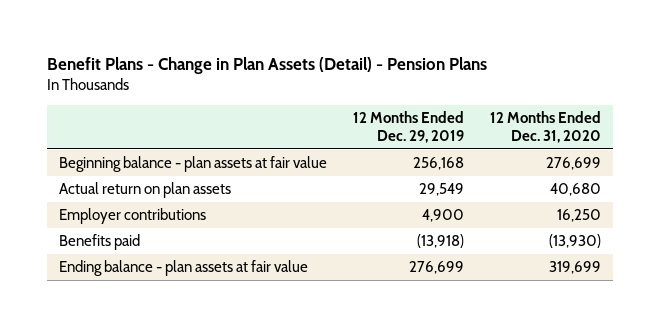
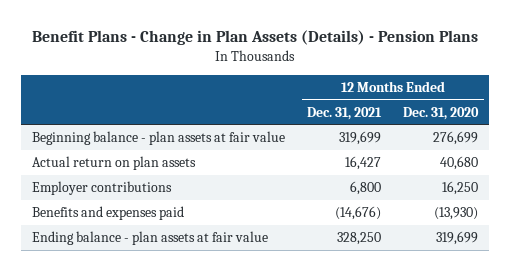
[46,56,487,74] Benefit Plans - Change in Plan Assets (Detail) - Pension Plans -> [32,30,479,46] Benefit Plans - Change in Plan Assets (Details) - Pension Plans
[352,111,464,143] 12 Months Ended Dec. 29, 2019 -> none
none -> [307,106,383,120] Dec. 31, 2021
[59,234,141,251] Benefits paid -> [32,206,185,221] Benefits and expenses paid

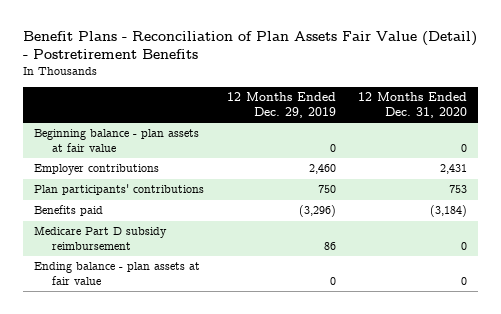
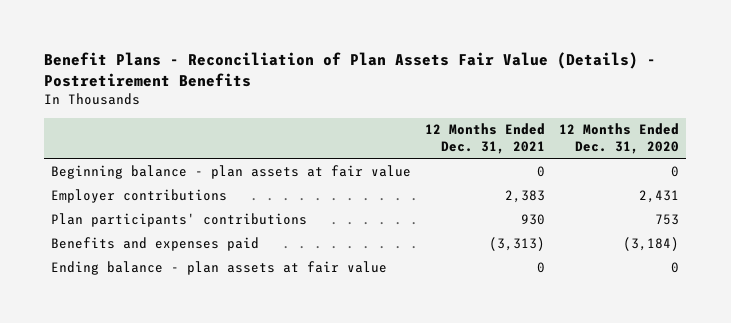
[23,31,478,60] Benefit Plans - Reconciliation of Plan Assets Fair Value (Detail) - Postretirement Benefits -> [44,52,657,87] Benefit Plans - Reconciliation of Plan Assets Fair Value (Details) - Postretirement Benefits
[226,92,336,118] 12 Months Ended Dec. 29, 2019 -> none
none -> [425,123,546,155] 12 Months Ended Dec. 31, 2021
[34,226,168,250] Medicare Part D subsidy reimbursement -> none
[34,205,104,217] Benefits paid -> [51,236,260,251] Benefits and expenses paid

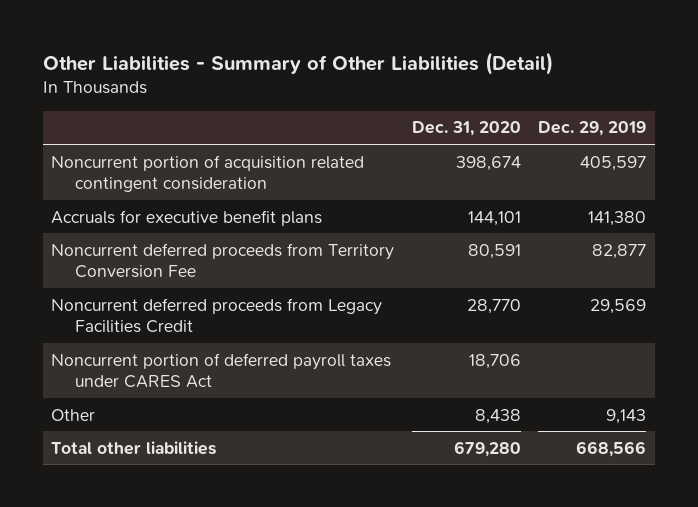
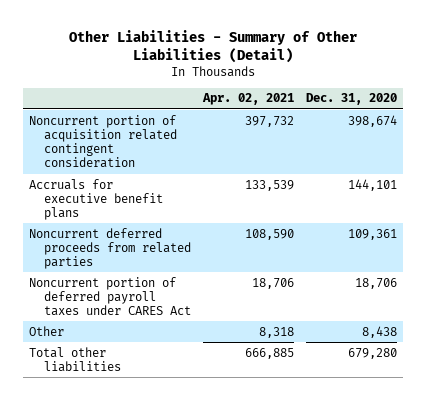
[538,121,647,137] Dec. 29, 2019 -> none
none -> [201,93,294,106] Apr. 02, 2021
[51,242,395,278] Noncurrent deferred proceeds from Territory Conversion Fee -> none
[51,297,383,333] Noncurrent deferred proceeds from Legacy Facilities Credit -> none
none -> [29,227,191,270] Noncurrent deferred proceeds from related parties

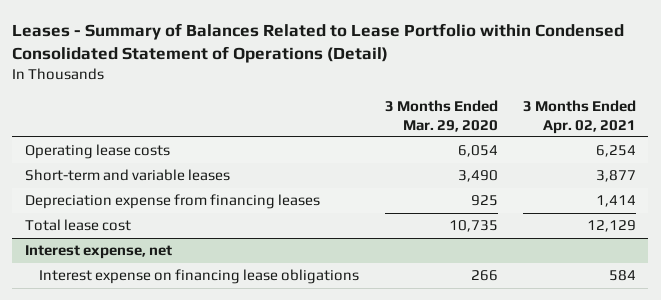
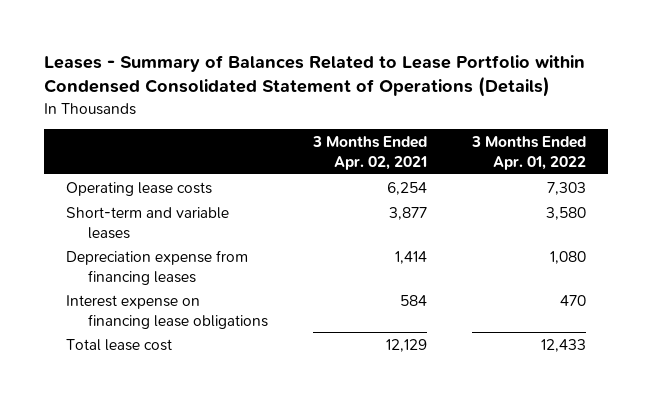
[12,22,625,63] Leases - Summary of Balances Related to Lease Portfolio within Condensed Consolidated Statement of Operations (Detail) -> [43,54,585,98] Leases - Summary of Balances Related to Lease Portfolio within Condensed Consolidated Statement of Operations (Details)
[384,100,498,132] 3 Months Ended Mar. 29, 2020 -> none
none -> [470,135,586,170] 3 Months Ended Apr. 01, 2022
[25,245,173,260] Interest expense, net -> none
[25,219,132,232] Total lease cost -> [65,338,172,351] Total lease cost

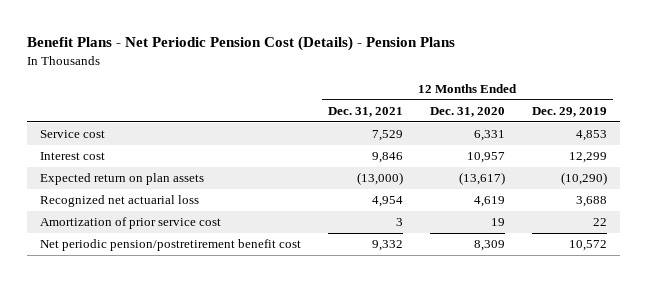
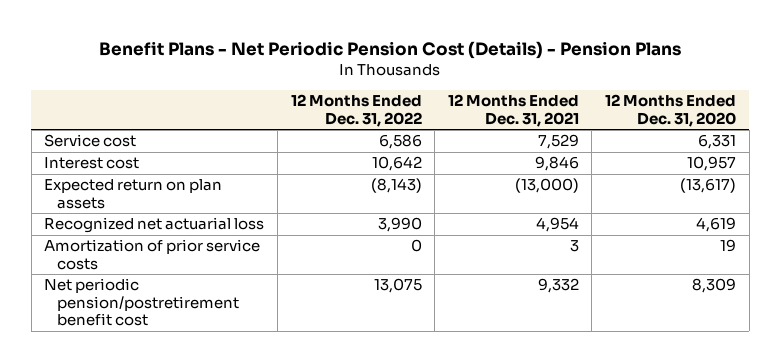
[531,107,607,118] Dec. 29, 2019 -> none
none -> [290,94,422,127] 12 Months Ended Dec. 31, 2022
[40,217,222,230] Amortization of prior service cost -> [44,239,261,270] Amortization of prior service costs

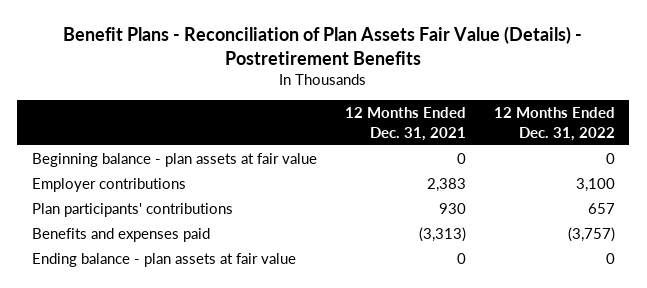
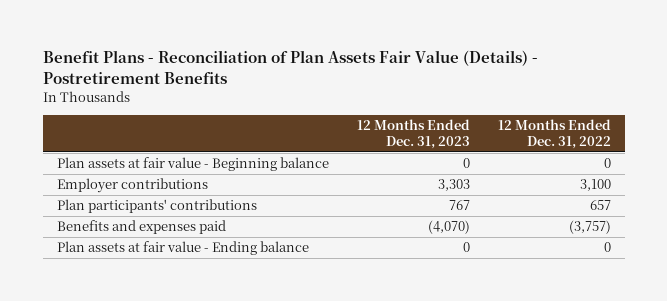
[344,107,466,141] 12 Months Ended Dec. 31, 2021 -> none
none -> [356,119,470,150] 12 Months Ended Dec. 31, 2023
[31,152,317,167] Beginning balance - plan assets at fair value -> [56,157,329,172] Plan assets at fair value - Beginning balance
[31,252,296,267] Ending balance - plan assets at fair value -> [56,241,309,256] Plan assets at fair value - Ending balance

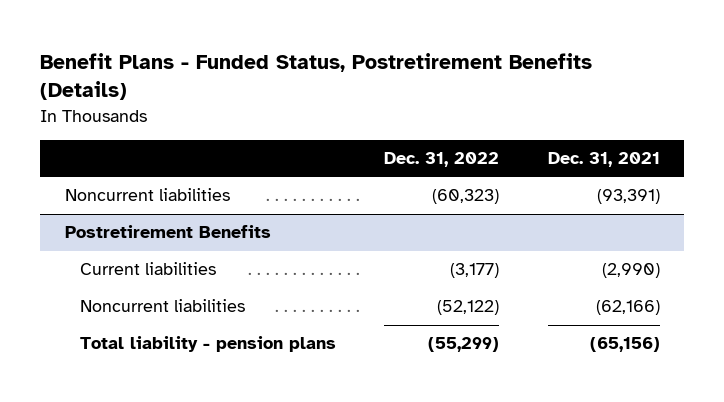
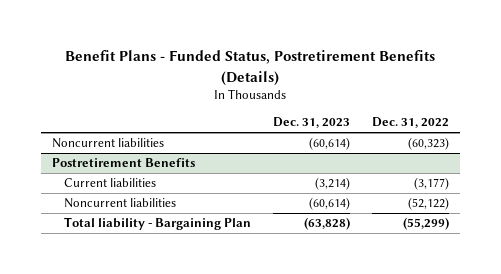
[547,152,660,168] Dec. 31, 2021 -> none
none -> [273,117,351,129] Dec. 31, 2023
[80,336,337,353] Total liability - pension plans -> [64,217,252,231] Total liability - Bargaining Plan

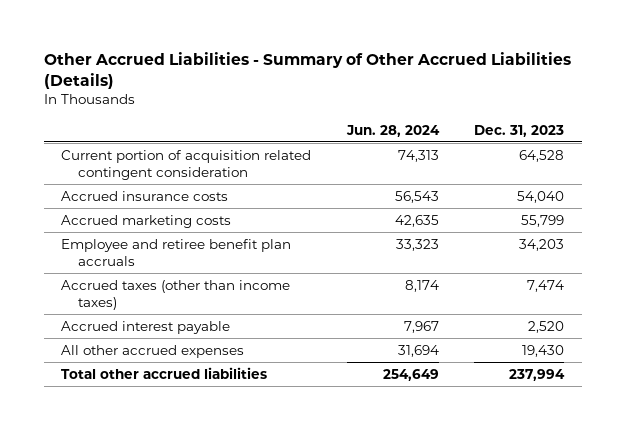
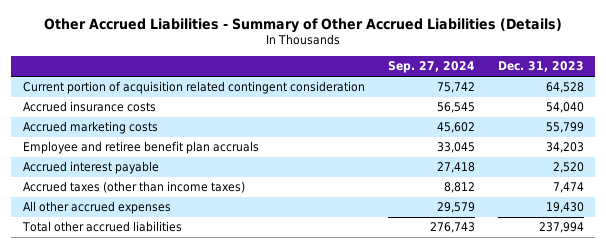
[345,124,440,137] Jun. 28, 2024 -> none
none -> [387,61,475,74] Sep. 27, 2024
[61,279,291,310] Accrued taxes (other than income taxes) -> [22,181,245,194] Accrued taxes (other than income taxes)

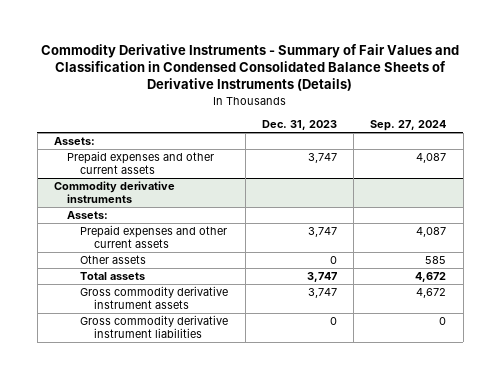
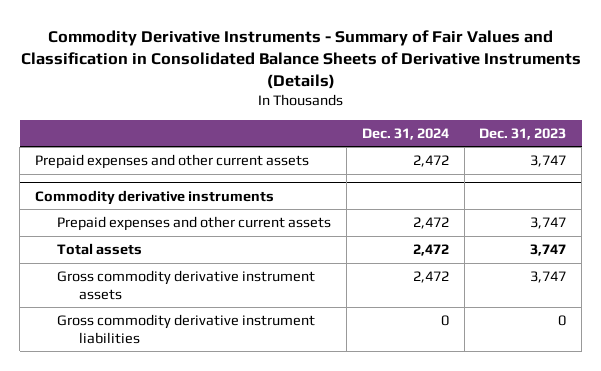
[41,43,460,92] Commodity Derivative Instruments - Summary of Fair Values and Classification in Condensed Consolidated Balance Sheets of Derivative Instruments (Details) -> [20,29,581,90] Commodity Derivative Instruments - Summary of Fair Values and Classification in Consolidated Balance Sheets of Derivative Instruments (Details)
[370,120,447,132] Sep. 27, 2024 -> none
none -> [361,127,449,140] Dec. 31, 2024
[53,137,95,146] Assets: -> none
[67,211,109,220] Assets: -> none
[80,255,147,265] Other assets -> none

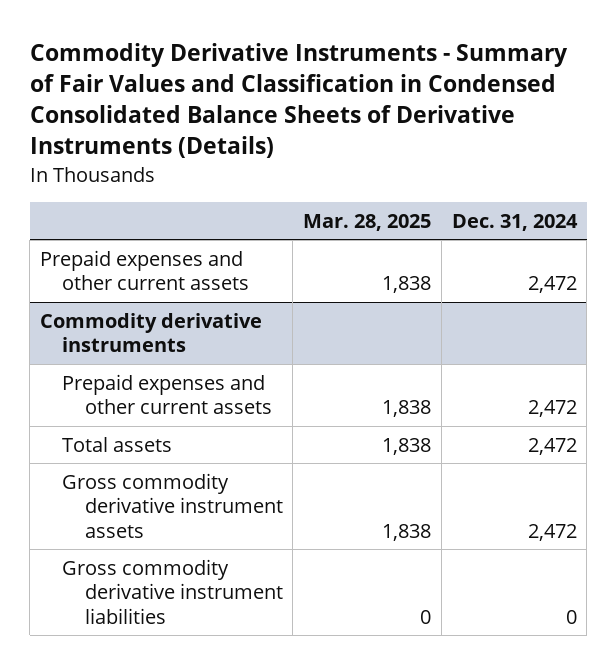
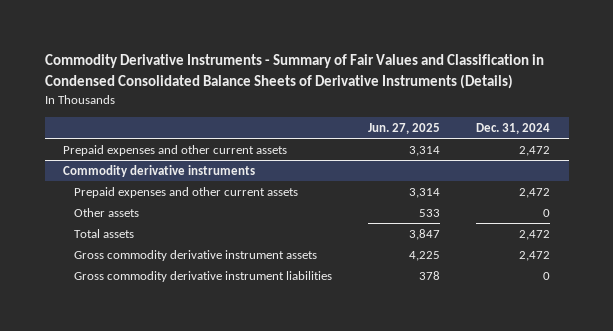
[303,213,432,231] Mar. 28, 2025 -> none
none -> [368,122,441,134] Jun. 27, 2025
none -> [73,208,139,218] Other assets

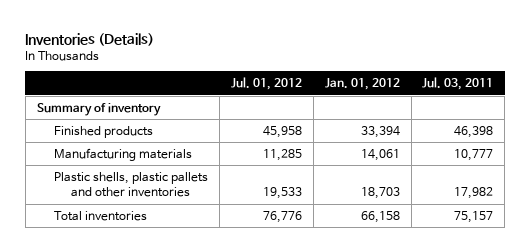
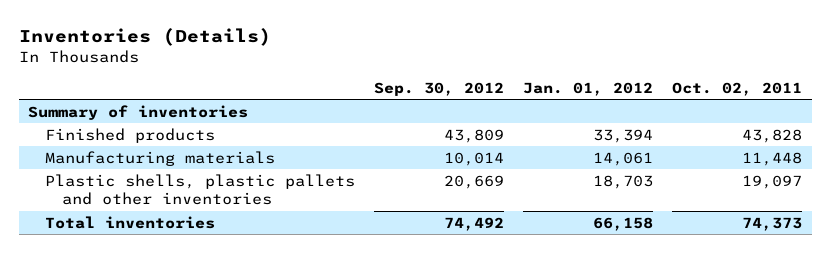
[230,77,302,91] Jul. 01, 2012 -> none
[422,77,494,91] Jul. 03, 2011 -> none
none -> [374,82,505,97] Sep. 30, 2012
none -> [672,82,803,97] Oct. 02, 2011
[36,102,161,116] Summary of inventory -> [28,104,249,120] Summary of inventories

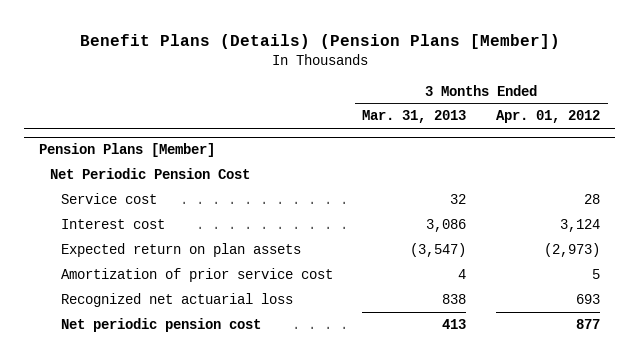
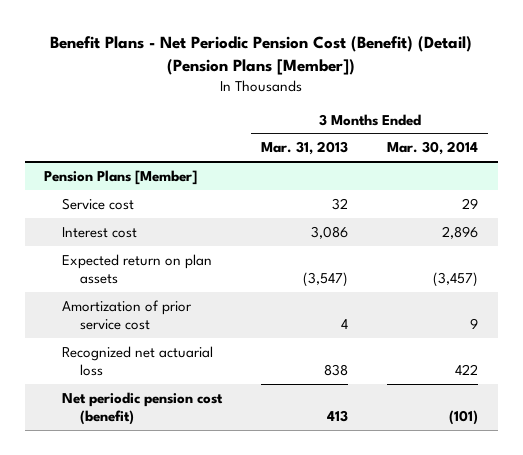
[79,33,560,49] Benefit Plans (Details) (Pension Plans [Member]) -> [50,35,473,76] Benefit Plans - Net Periodic Pension Cost (Benefit) (Detail) (Pension Plans [Member])
[496,110,601,124] Apr. 01, 2012 -> none
none -> [387,141,479,156] Mar. 30, 2014
[49,167,250,179] Net Periodic Pension Cost -> none
[60,317,261,332] Net periodic pension cost -> [62,391,224,425] Net periodic pension cost (benefit)

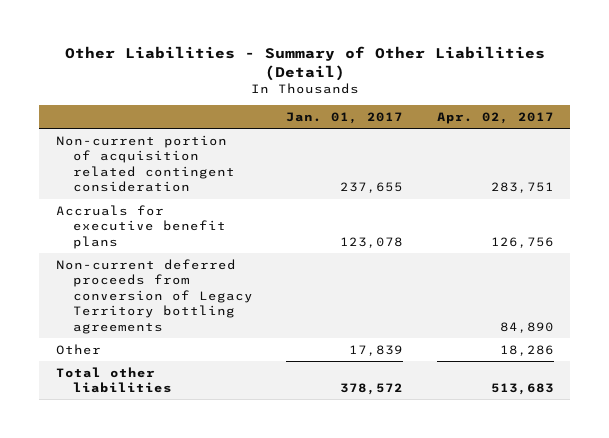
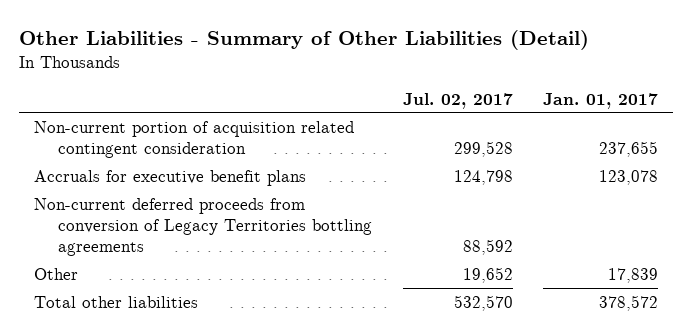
[436,112,554,125] Apr. 02, 2017 -> none
none -> [402,92,513,109] Jul. 02, 2017
[55,258,253,334] Non-current deferred proceeds from conversion of Legacy Territory bottling agreements -> [34,197,373,257] Non-current deferred proceeds from conversion of Legacy Territories bottling agreements

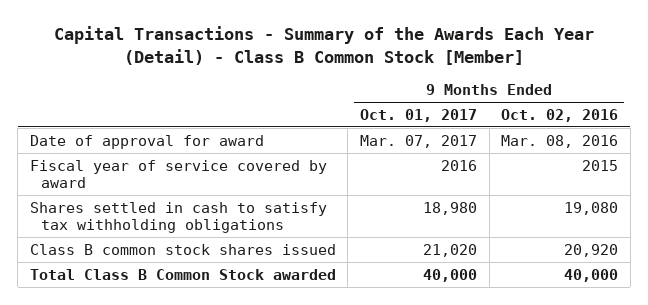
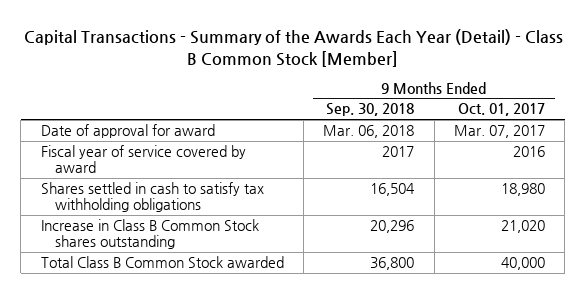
[501,108,619,122] Oct. 02, 2016 -> none
none -> [326,103,415,117] Sep. 30, 2018
[29,243,336,255] Class B common stock shares issued -> [40,219,259,250] Increase in Class B Common Stock shares outstanding

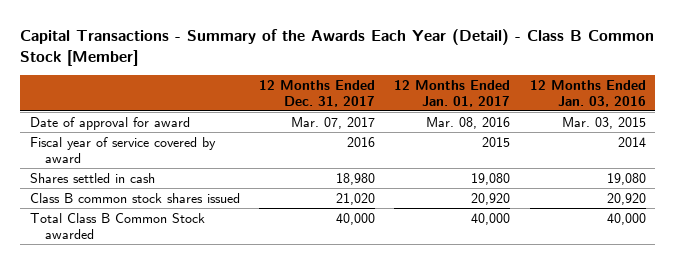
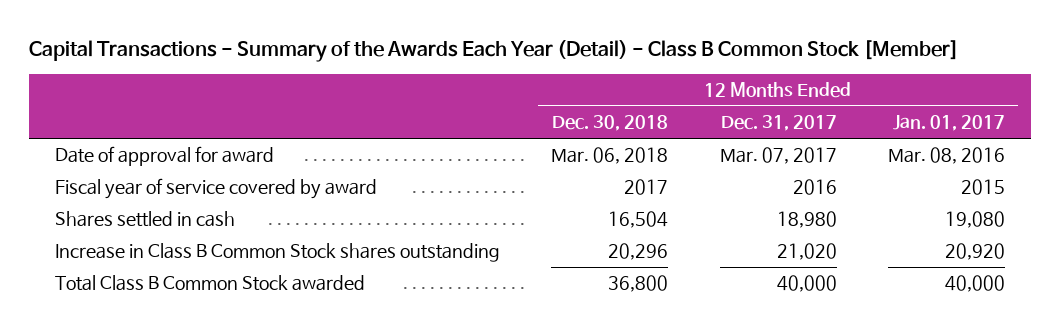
[529,79,646,107] 12 Months Ended Jan. 03, 2016 -> none
none -> [552,115,669,132] Dec. 30, 2018
[29,192,240,203] Class B common stock shares issued -> [54,243,500,263] Increase in Class B Common Stock shares outstanding

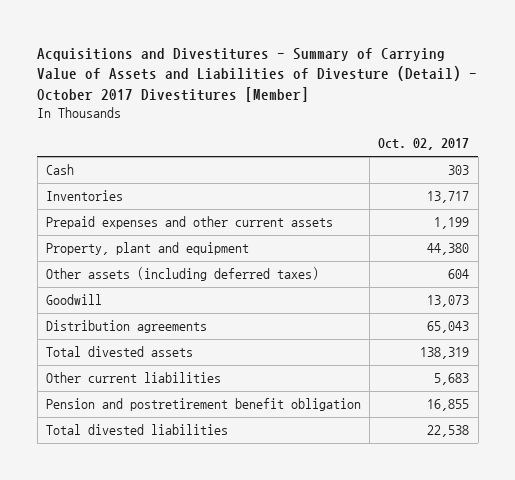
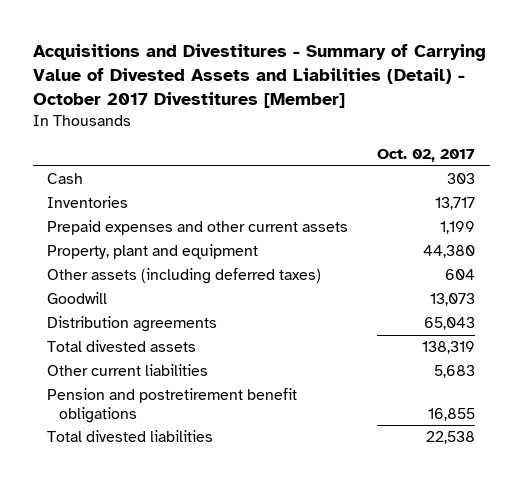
[37,47,478,102] Acquisitions and Divestitures - Summary of Carrying Value of Assets and Liabilities of Divesture (Detail) - October 2017 Divestitures [Member] -> [32,43,486,109] Acquisitions and Divestitures - Summary of Carrying Value of Divested Assets and Liabilities (Detail) - October 2017 Divestitures [Member]
[45,398,361,412] Pension and postretirement benefit obligation -> [47,388,298,423] Pension and postretirement benefit obligations

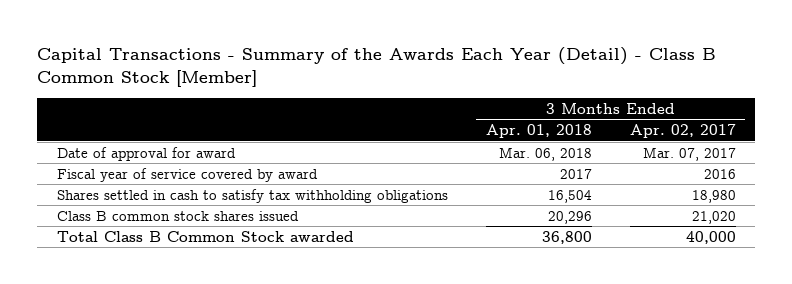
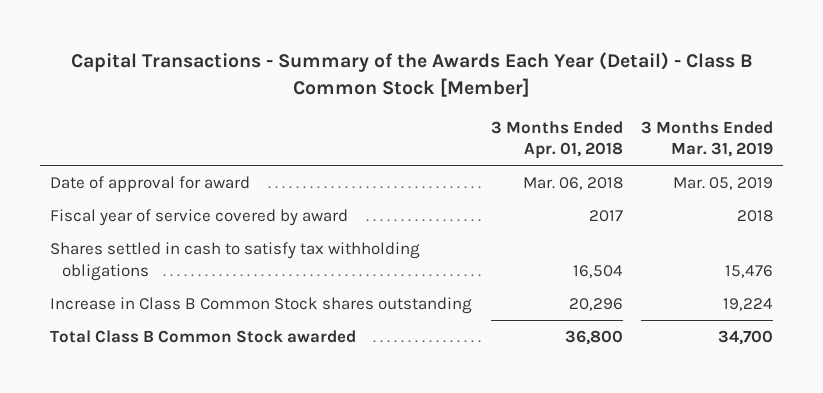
[629,124,736,139] Apr. 02, 2017 -> none
none -> [641,120,774,158] 3 Months Ended Mar. 31, 2019
[56,210,299,221] Class B common stock shares issued -> [49,296,472,314] Increase in Class B Common Stock shares outstanding

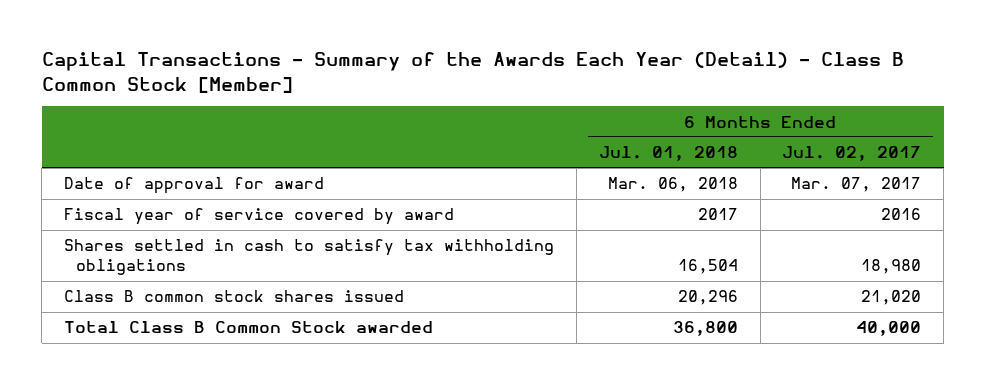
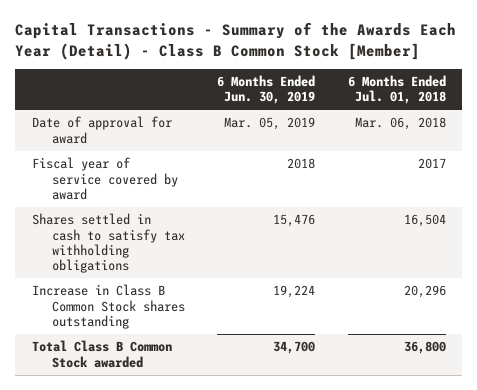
[782,146,922,162] Jul. 02, 2017 -> none
none -> [217,74,316,105] 6 Months Ended Jun. 30, 2019
[63,290,404,303] Class B common stock shares issued -> [31,284,185,329] Increase in Class B Common Stock shares outstanding

